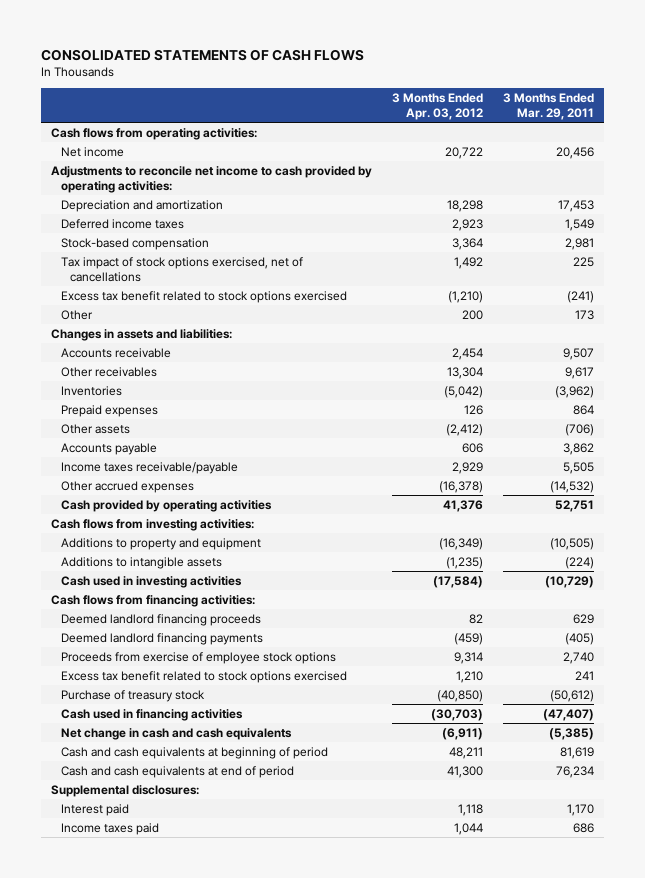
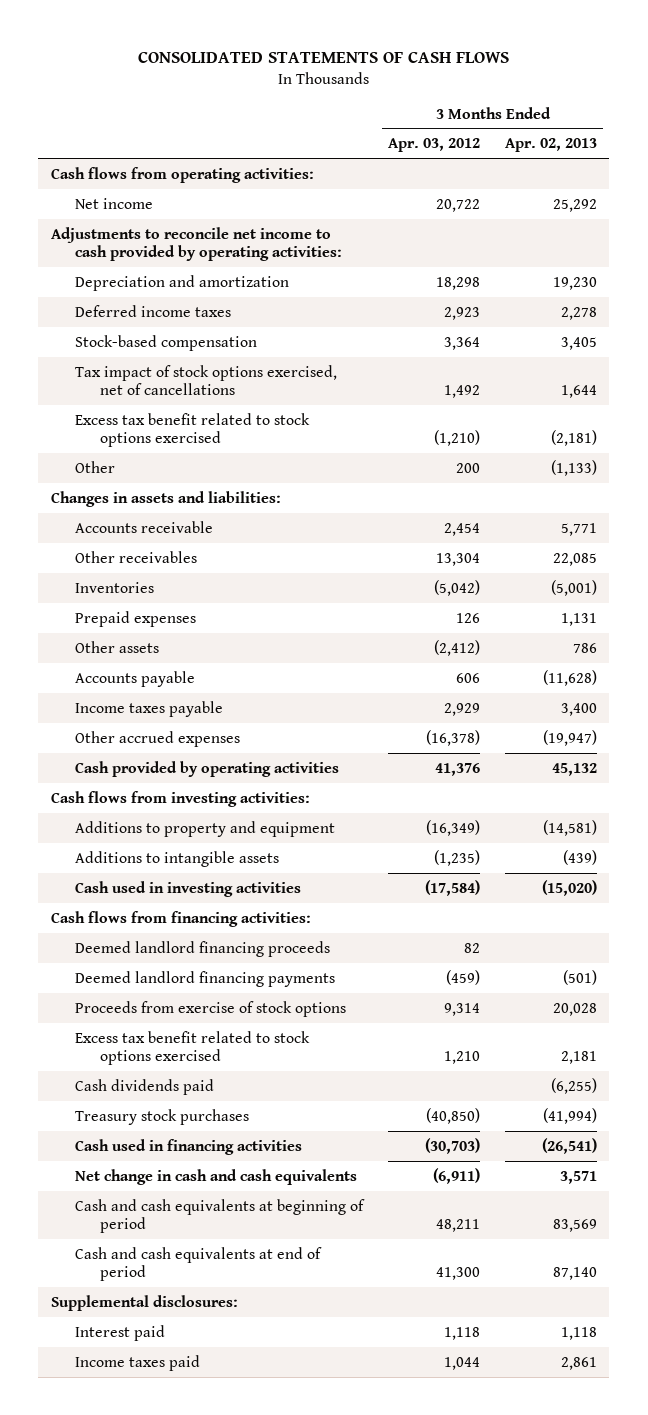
[503,92,595,120] 3 Months Ended Mar. 29, 2011 -> none
none -> [505,138,598,153] Apr. 02, 2013
[60,462,238,475] Income taxes receivable/payable -> [75,700,224,717] Income taxes payable
[60,652,336,665] Proceeds from exercise of employee stock options -> [75,1000,347,1017] Proceeds from exercise of stock options
none -> [75,1078,215,1095] Cash dividends paid
[60,690,205,703] Purchase of treasury stock -> [75,1108,250,1125] Treasury stock purchases

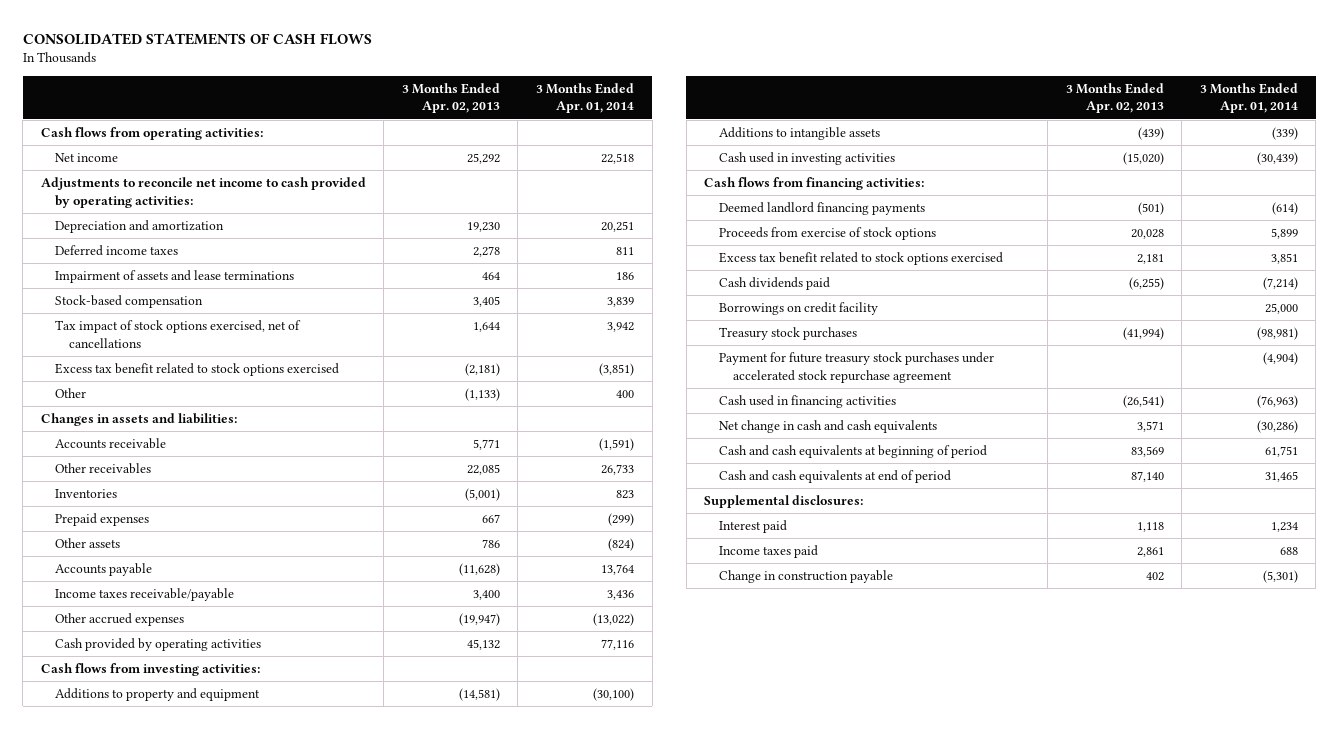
[388,138,481,153] Apr. 03, 2012 -> none
none -> [536,82,635,114] 3 Months Ended Apr. 01, 2014
none -> [54,270,294,284] Impairment of assets and lease terminations
[561,612,598,626] 1,131 -> [481,514,500,524] 667
[75,700,224,717] Income taxes payable -> [54,588,234,602] Income taxes receivable/payable
[75,940,331,957] Deemed landlord financing proceeds -> none
none -> [718,302,878,316] Borrowings on credit facility
none -> [718,352,994,383] Payment for future treasury stock purchases under accelerated stock repurchase agreement
none -> [718,570,893,584] Change in construction payable

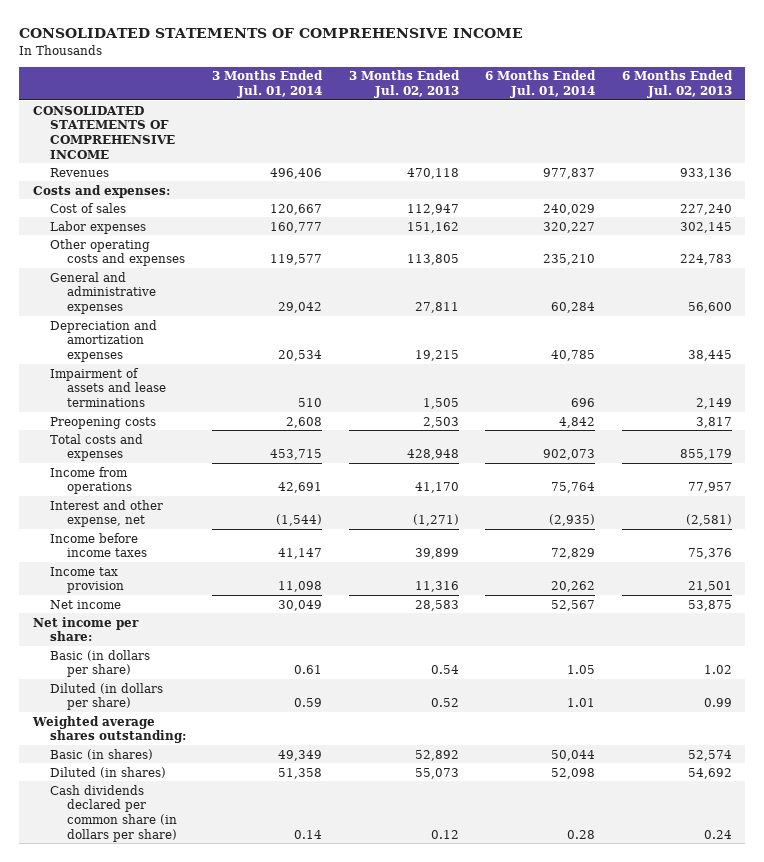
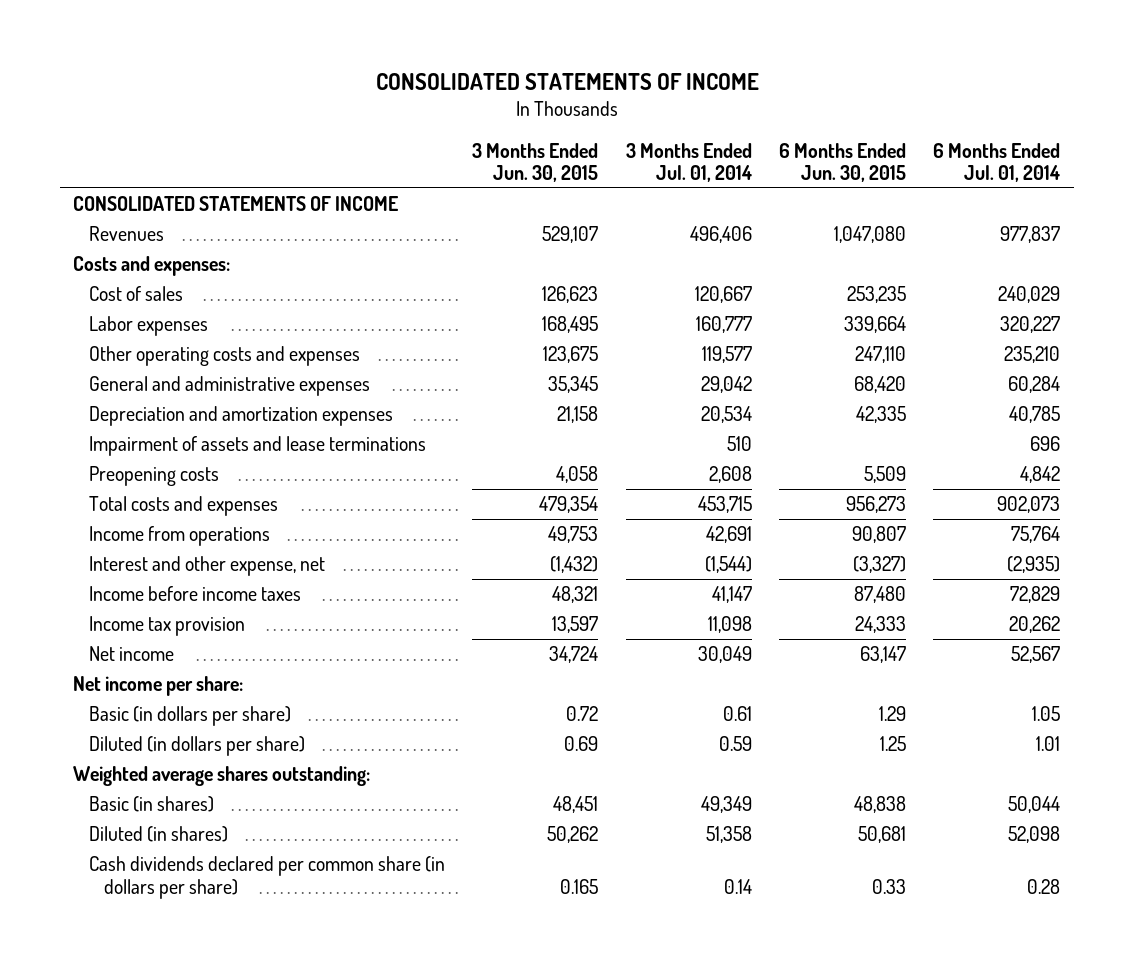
[19,28,524,39] CONSOLIDATED STATEMENTS OF COMPREHENSIVE INCOME -> [375,72,759,90] CONSOLIDATED STATEMENTS OF INCOME
[348,70,460,98] 3 Months Ended Jul. 02, 2013 -> none
[621,70,733,98] 6 Months Ended Jul. 02, 2013 -> none
none -> [472,142,599,183] 3 Months Ended Jun. 30, 2015
none -> [779,142,907,183] 6 Months Ended Jun. 30, 2015
[32,105,175,159] CONSOLIDATED STATEMENTS OF COMPREHENSIVE INCOME -> [73,196,400,212] CONSOLIDATED STATEMENTS OF INCOME

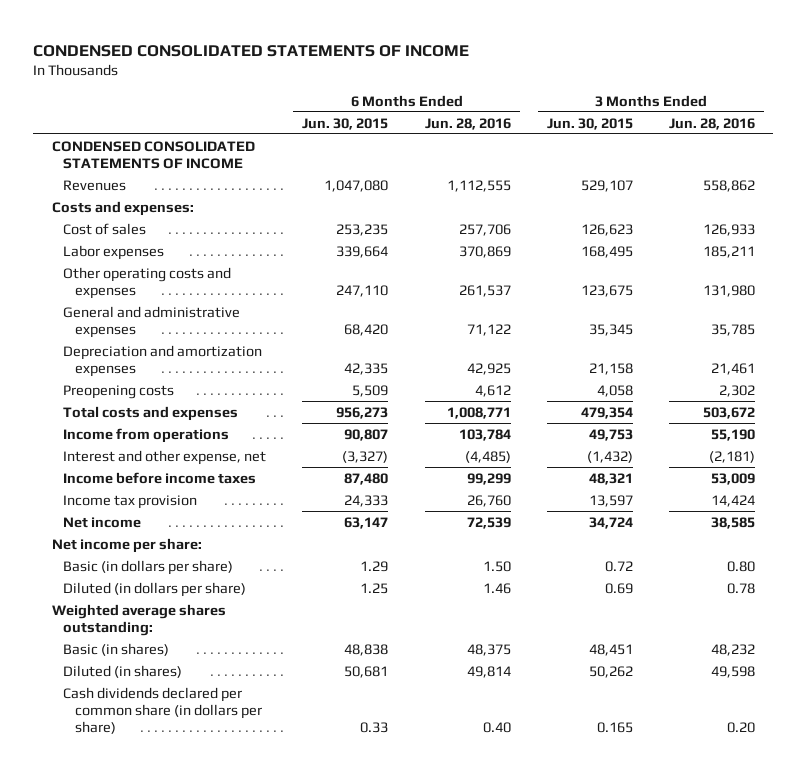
[375,72,759,90] CONSOLIDATED STATEMENTS OF INCOME -> [33,44,470,57] CONDENSED CONSOLIDATED STATEMENTS OF INCOME
[625,142,752,183] 3 Months Ended Jul. 01, 2014 -> none
[933,142,1061,183] 6 Months Ended Jul. 01, 2014 -> none
none -> [424,117,511,130] Jun. 28, 2016
none -> [669,117,756,130] Jun. 28, 2016
[73,196,400,212] CONSOLIDATED STATEMENTS OF INCOME -> [51,140,255,169] CONDENSED CONSOLIDATED STATEMENTS OF INCOME
[88,436,426,457] Impairment of assets and lease terminations -> none

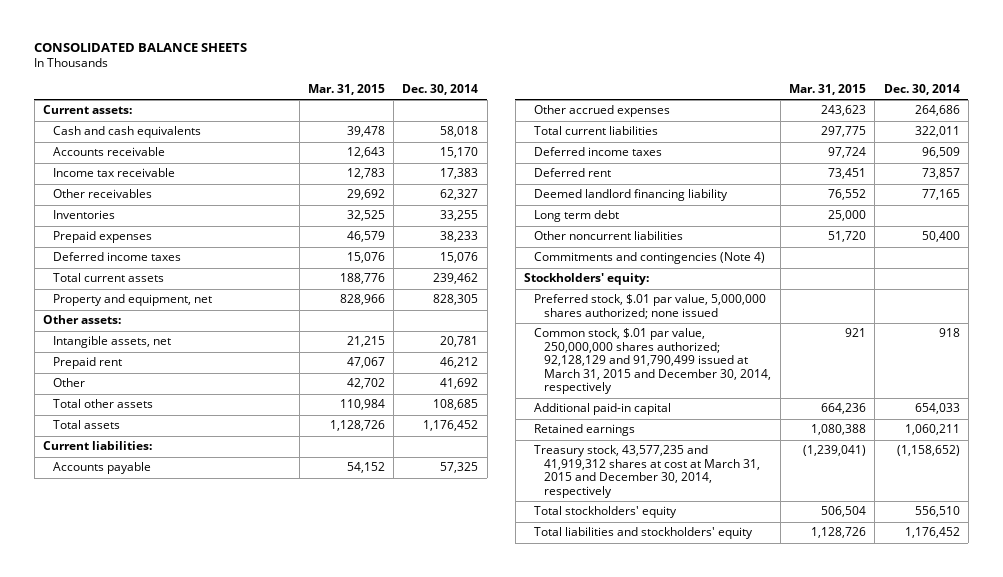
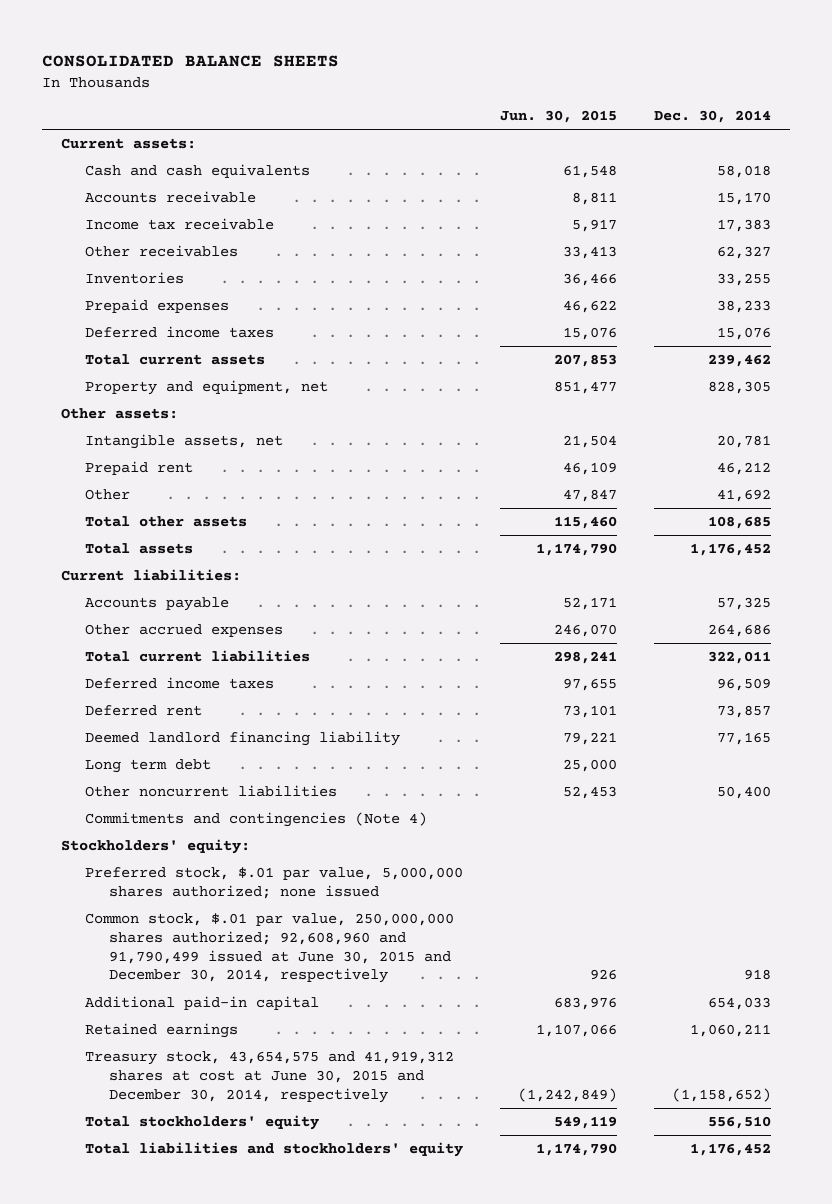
[307,83,385,95] Mar. 31, 2015 -> none
none -> [500,109,618,123] Jun. 30, 2015
[534,328,772,395] Common stock, $.01 par value, 250,000,000 shares authorized; 92,128,129 and 91,790,499 issued at March 31, 2015 and December 30, 2014, respectively -> [84,913,454,984] Common stock, $.01 par value, 250,000,000 shares authorized; 92,608,960 and 91,790,499 issued at June 30, 2015 and December 30, 2014, respectively
[534,445,761,498] Treasury stock, 43,577,235 and 41,919,312 shares at cost at March 31, 2015 and December 30, 2014, respectively -> [84,1051,454,1103] Treasury stock, 43,654,575 and 41,919,312 shares at cost at June 30, 2015 and December 30, 2014, respectively

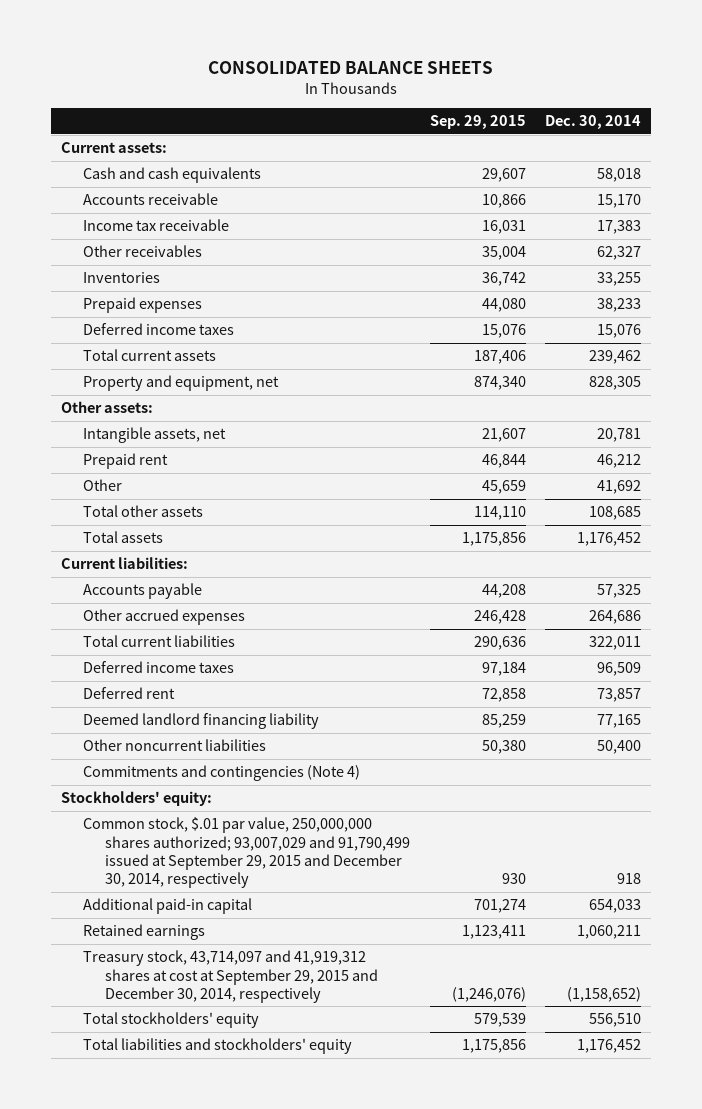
[500,109,618,123] Jun. 30, 2015 -> none
none -> [429,115,526,130] Sep. 29, 2015
[84,759,211,774] Long term debt -> none
[84,867,463,899] Preferred stock, $.01 par value, 5,000,000 shares authorized; none issued -> none
[84,913,454,984] Common stock, $.01 par value, 250,000,000 shares authorized; 92,608,960 and 91,790,499 issued at June 30, 2015 and December 30, 2014, respectively -> [82,817,411,889] Common stock, $.01 par value, 250,000,000 shares authorized; 93,007,029 and 91,790,499 issued at September 29, 2015 and December 30, 2014, respectively
[84,1051,454,1103] Treasury stock, 43,654,575 and 41,919,312 shares at cost at June 30, 2015 and December 30, 2014, respectively -> [82,950,379,1004] Treasury stock, 43,714,097 and 41,919,312 shares at cost at September 29, 2015 and December 30, 2014, respectively

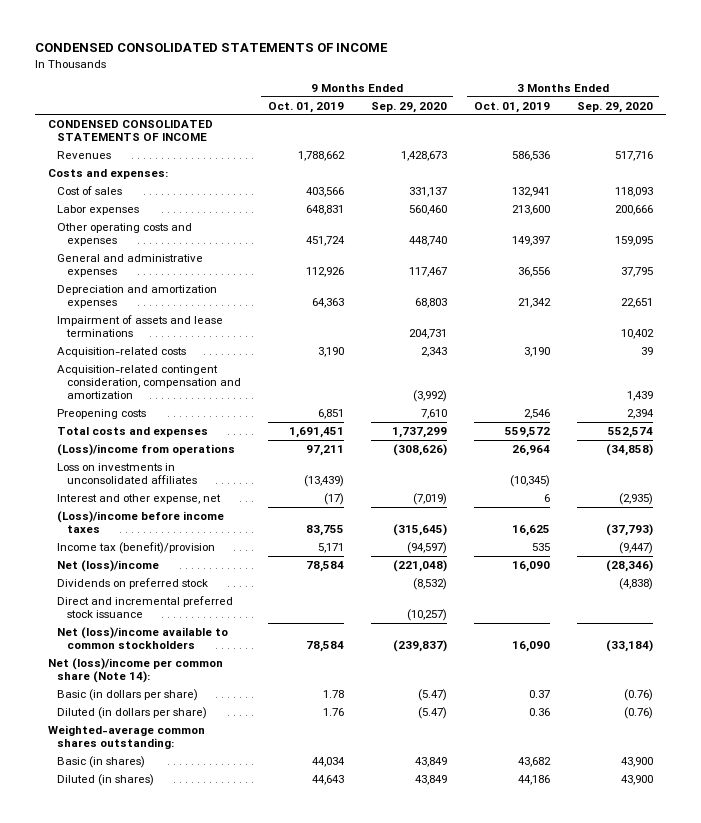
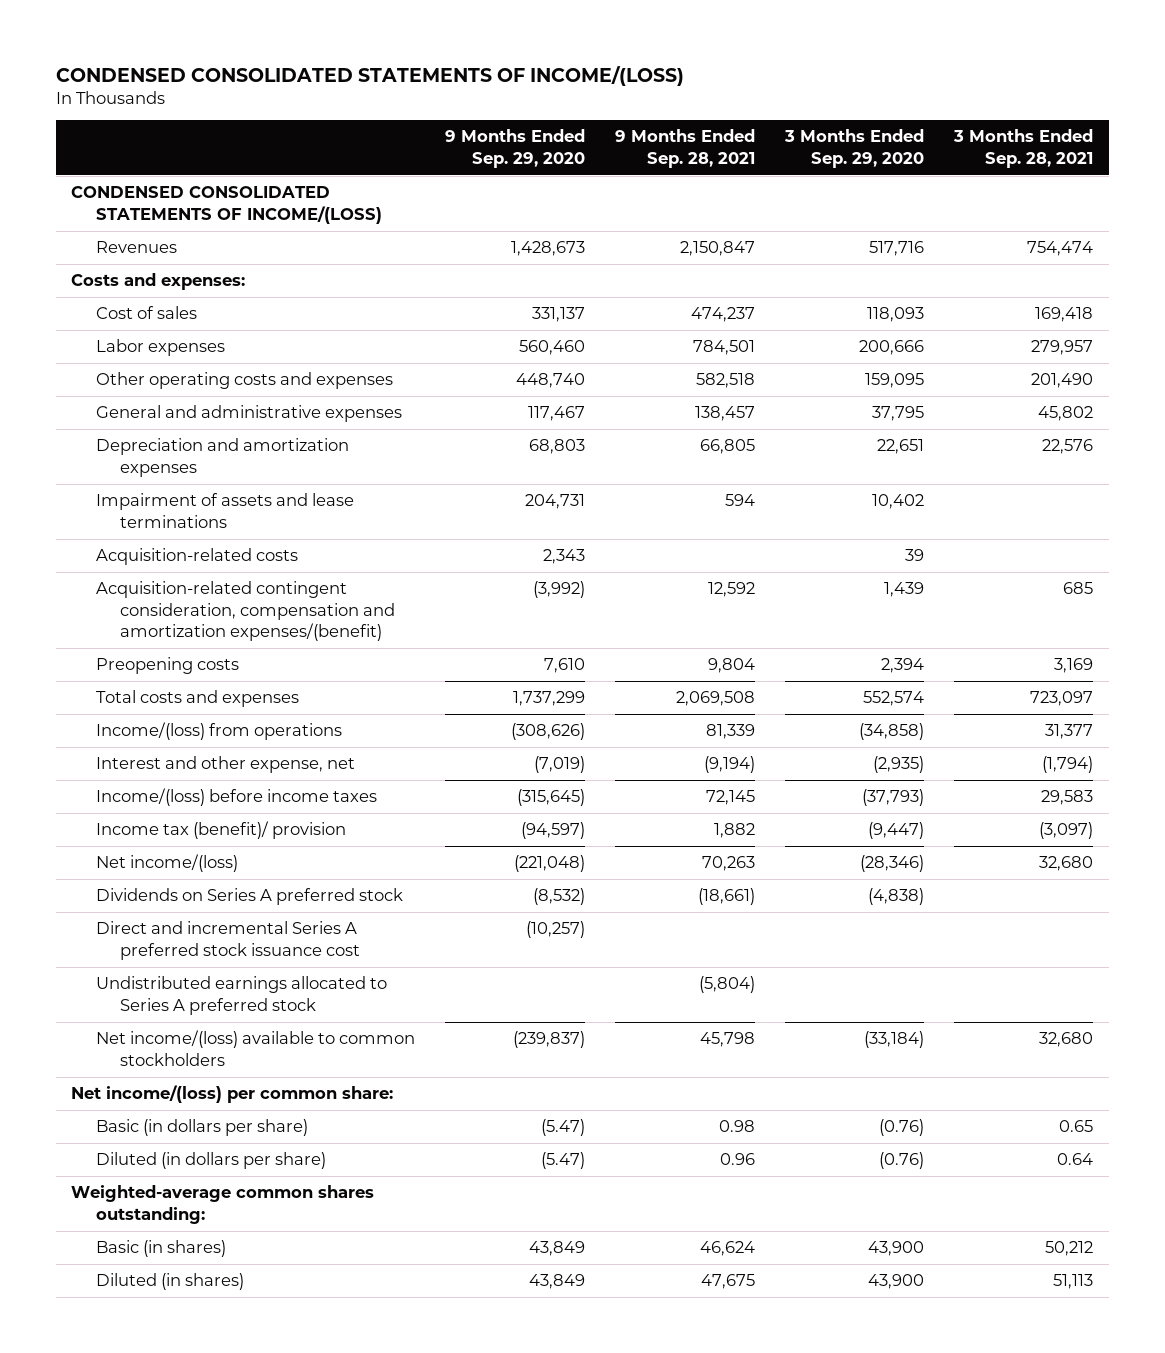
[34,43,388,53] CONDENSED CONSOLIDATED STATEMENTS OF INCOME -> [56,65,685,86] CONDENSED CONSOLIDATED STATEMENTS OF INCOME/(LOSS)
[267,101,344,113] Oct. 01, 2019 -> none
[473,101,550,113] Oct. 01, 2019 -> none
none -> [615,129,756,168] 9 Months Ended Sep. 28, 2021
none -> [953,129,1094,168] 3 Months Ended Sep. 28, 2021
[48,119,214,142] CONDENSED CONSOLIDATED STATEMENTS OF INCOME -> [71,186,382,224] CONDENSED CONSOLIDATED STATEMENTS OF INCOME/(LOSS)
[57,364,241,400] Acquisition-related contingent consideration, compensation and amortization -> [95,581,396,641] Acquisition-related contingent consideration, compensation and amortization expenses/(benefit)
[57,462,197,485] Loss on investments in unconsolidated affiliates -> none
[57,443,236,456] (Loss)/income from operations -> [95,722,342,741] Income/(loss) from operations
[57,510,225,534] (Loss)/income before income taxes -> [95,788,377,807] Income/(loss) before income taxes
[57,541,216,554] Income tax (benefit)/provision -> [95,821,346,840] Income tax (benefit)/ provision
[57,559,160,572] Net (loss)/income -> [95,854,238,873] Net income/(loss)
[57,577,209,589] Dividends on preferred stock -> [95,888,403,906] Dividends on Series A preferred stock
[57,595,234,619] Direct and incremental preferred stock issuance -> [95,921,361,960] Direct and incremental Series A preferred stock issuance cost
none -> [95,976,387,1015] Undistributed earnings allocated to Series A preferred stock
[57,626,229,650] Net (loss)/income available to common stockholders -> [95,1030,415,1066] Net income/(loss) available to common stockholders
[48,657,224,684] Net (loss)/income per common share (Note 14): -> [71,1085,394,1104] Net income/(loss) per common share:

